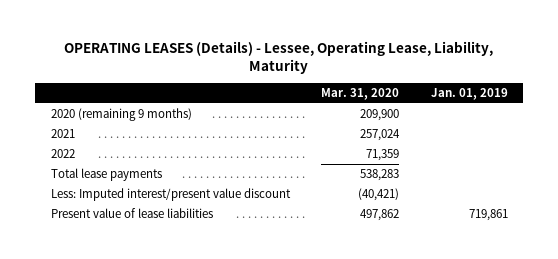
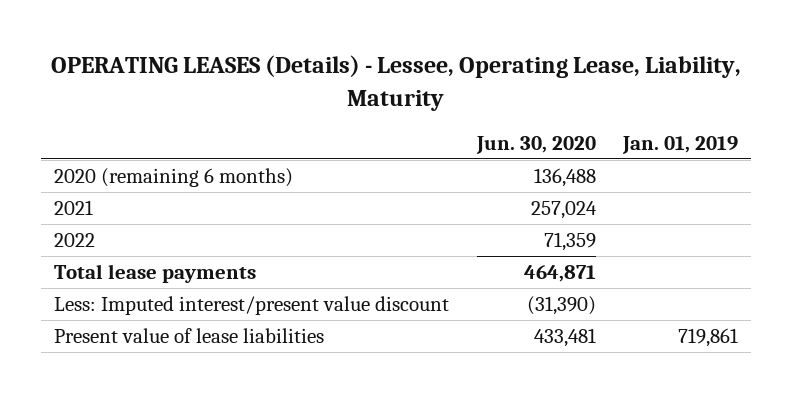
[321,87,400,100] Mar. 31, 2020 -> none
none -> [475,135,596,154] Jun. 30, 2020
[50,108,192,122] 2020 (remaining 9 months) -> [54,168,294,188] 2020 (remaining 6 months)

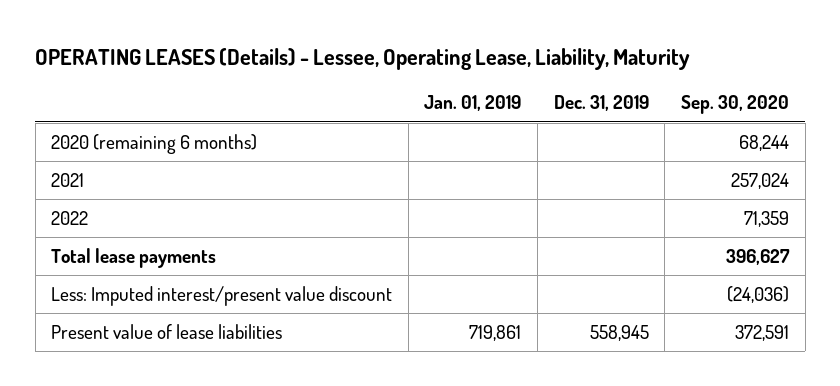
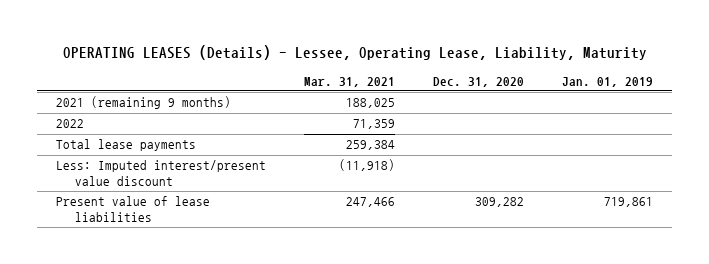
[553,95,649,112] Dec. 31, 2019 -> none
[681,95,790,115] Sep. 30, 2020 -> none
none -> [304,76,396,87] Mar. 31, 2021
none -> [433,76,525,87] Dec. 31, 2020
[51,172,85,187] 2021 -> none
[51,133,258,154] 2020 (remaining 6 months) -> [56,96,232,110] 2021 (remaining 9 months)

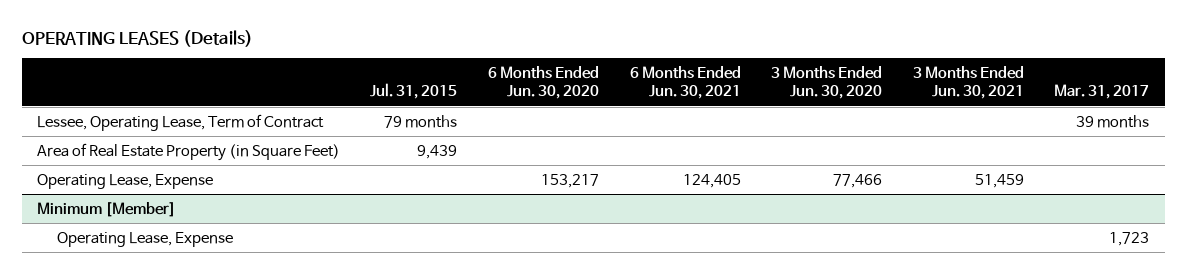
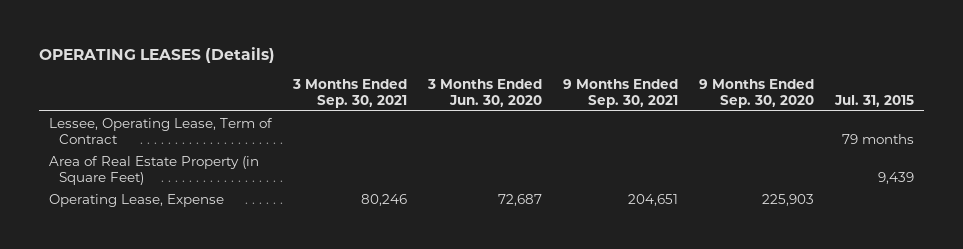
[487,66,599,100] 6 Months Ended Jun. 30, 2020 -> none
[629,66,741,100] 6 Months Ended Jun. 30, 2021 -> none
[912,66,1024,100] 3 Months Ended Jun. 30, 2021 -> none
[1054,84,1150,100] Mar. 31, 2017 -> none
none -> [292,78,408,108] 3 Months Ended Sep. 30, 2021
none -> [562,78,678,108] 9 Months Ended Sep. 30, 2021
none -> [698,78,814,108] 9 Months Ended Sep. 30, 2020
[36,201,176,217] Minimum [Member] -> none
[56,231,233,247] Operating Lease, Expense -> none
[833,173,883,188] 77,466 -> [498,193,543,206] 72,687

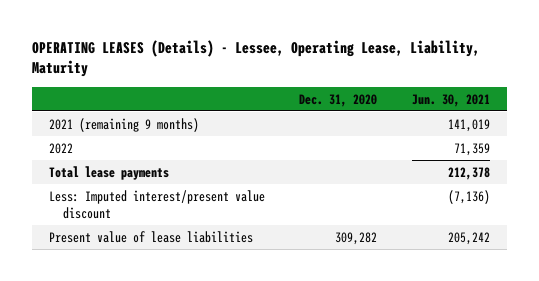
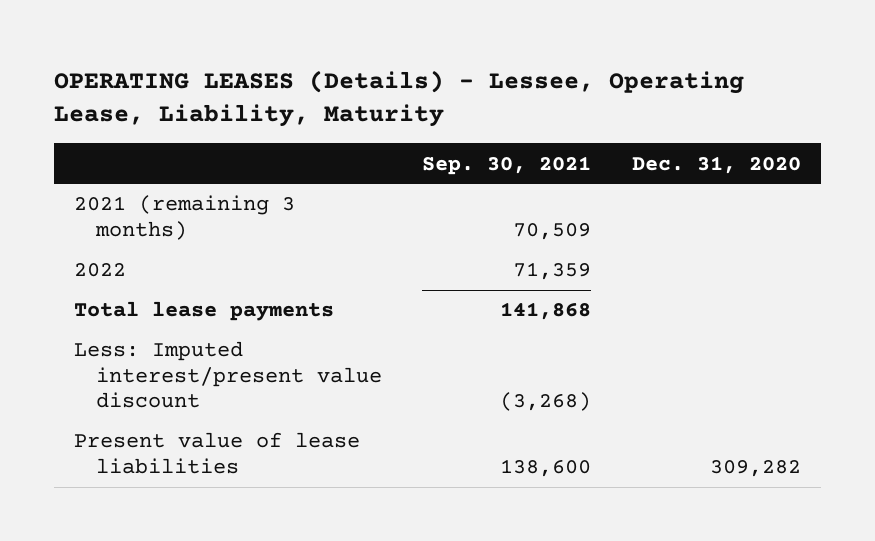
[411,93,490,107] Jun. 30, 2021 -> none
none -> [422,155,592,175] Sep. 30, 2021
[49,117,200,132] 2021 (remaining 9 months) -> [73,195,295,240] 2021 (remaining 3 months)

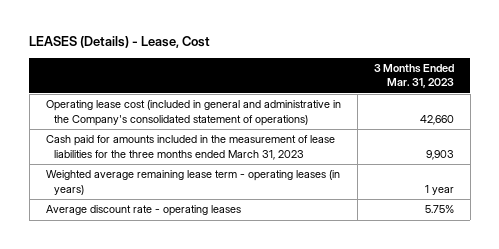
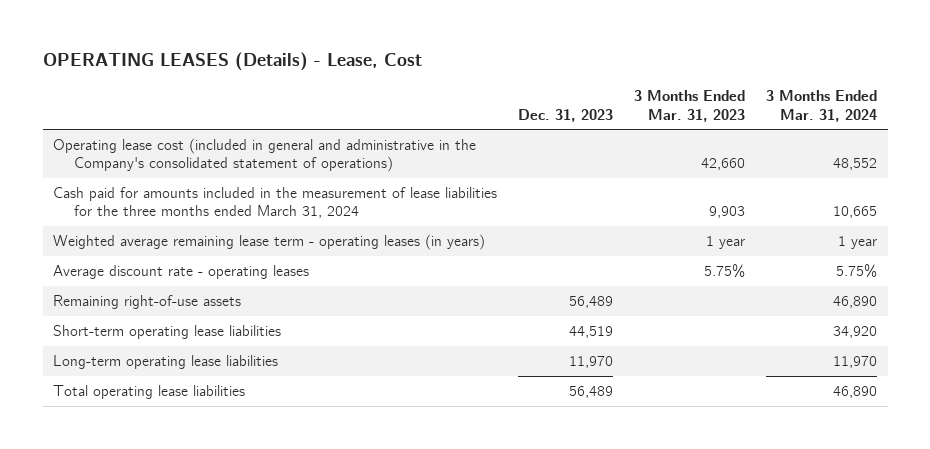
[29,36,211,49] LEASES (Details) - Lease, Cost -> [42,52,422,72] OPERATING LEASES (Details) - Lease, Cost
none -> [518,108,614,122] Dec. 31, 2023
none -> [766,90,878,122] 3 Months Ended Mar. 31, 2024
[45,135,335,160] Cash paid for amounts included in the measurement of lease liabilities for the three months ended March 31, 2023 -> [53,186,498,219] Cash paid for amounts included in the measurement of lease liabilities for the three months ended March 31, 2024
none -> [53,294,242,309] Remaining right-of-use assets
none -> [53,324,282,339] Short-term operating lease liabilities
none -> [53,354,279,369] Long-term operating lease liabilities
none -> [53,384,246,399] Total operating lease liabilities

